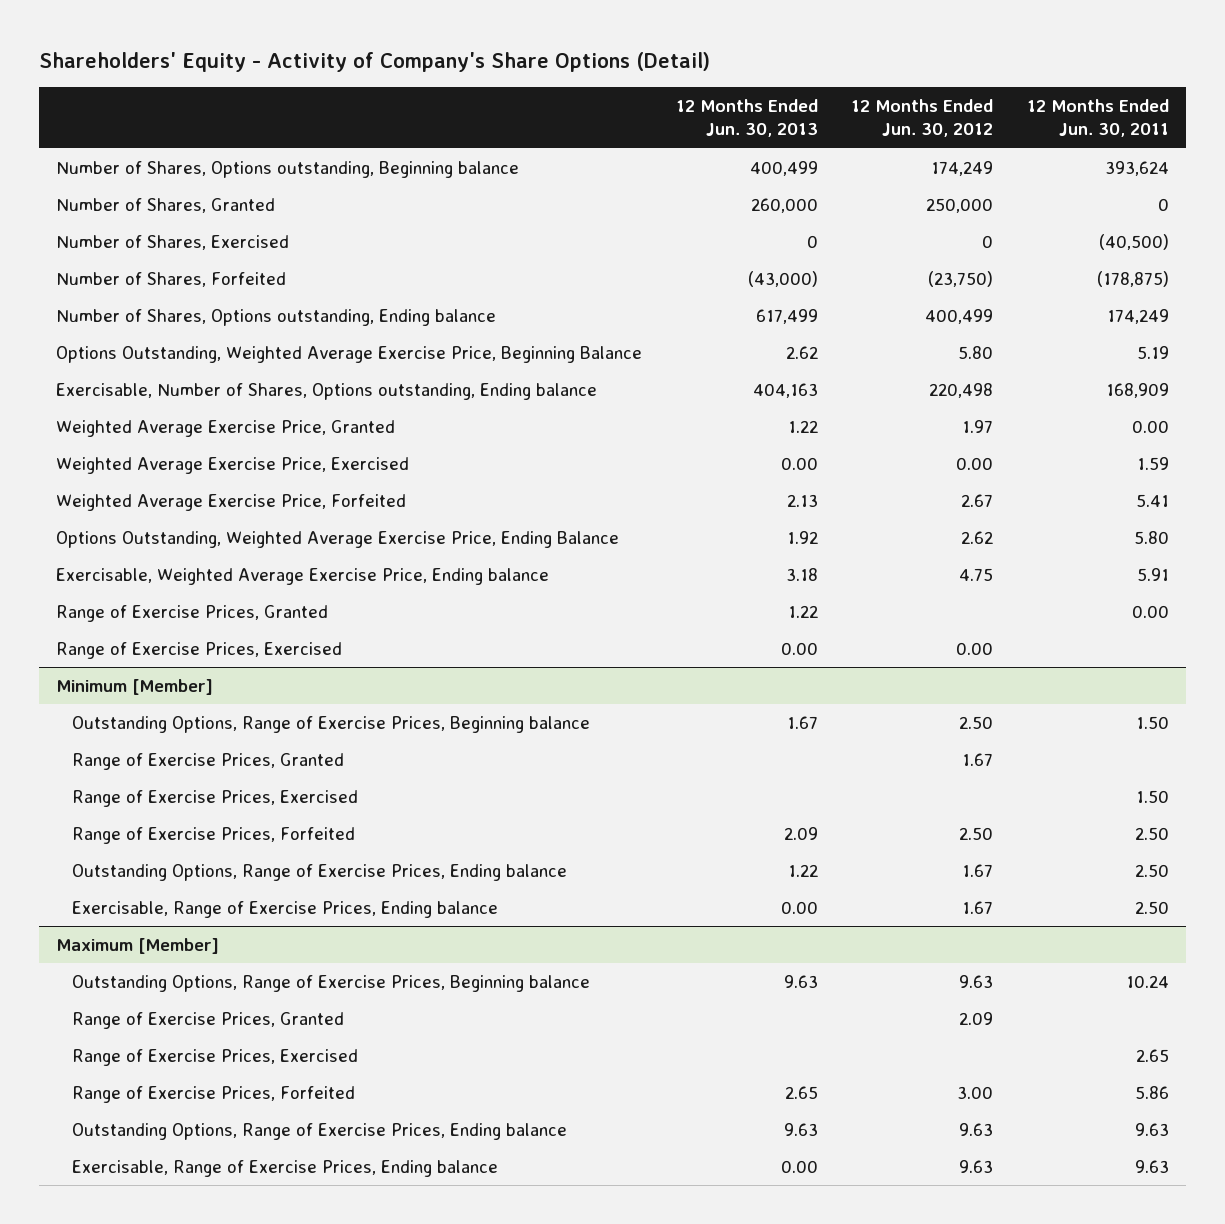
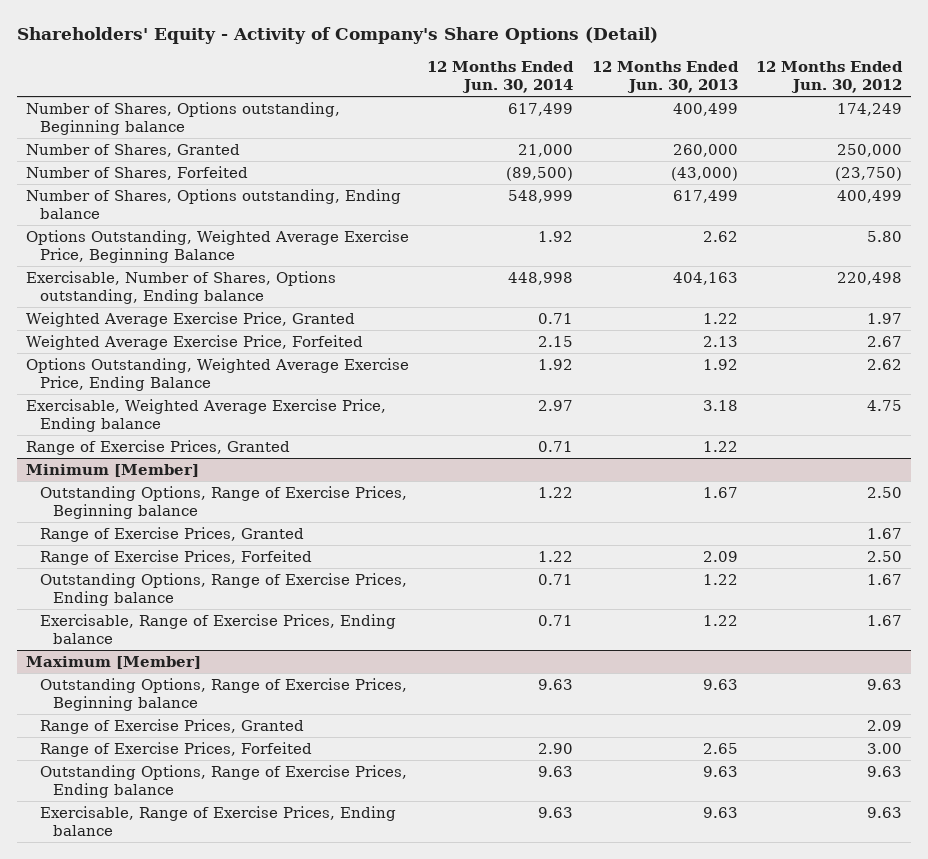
[1027,98,1170,138] 12 Months Ended Jun. 30, 2011 -> none
none -> [427,60,575,94] 12 Months Ended Jun. 30, 2014
[55,235,289,251] Number of Shares, Exercised -> none
[55,457,409,475] Weighted Average Exercise Price, Exercised -> none
[55,642,342,660] Range of Exercise Prices, Exercised -> none
[72,790,359,808] Range of Exercise Prices, Exercised -> none
[780,901,818,915] 0.00 -> [702,614,738,626] 1.22
[72,1049,359,1067] Range of Exercise Prices, Exercised -> none
[780,1160,818,1174] 0.00 -> [702,806,738,818] 9.63

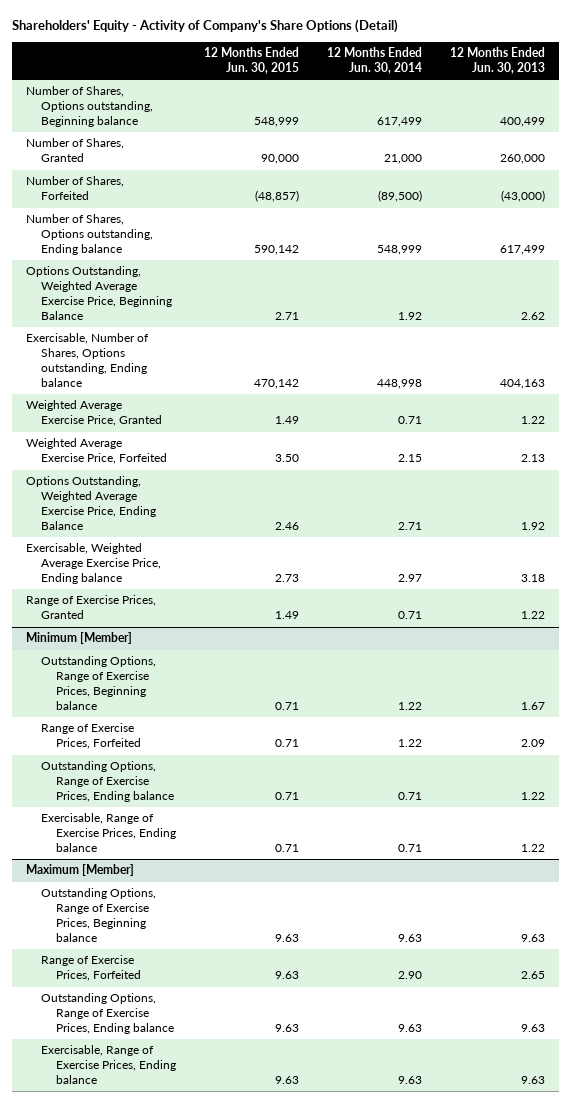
[755,60,903,94] 12 Months Ended Jun. 30, 2012 -> none
none -> [203,47,299,75] 12 Months Ended Jun. 30, 2015
[538,358,574,370] 1.92 -> [397,522,422,531] 2.71
[39,526,304,542] Range of Exercise Prices, Granted -> none
[39,718,304,734] Range of Exercise Prices, Granted -> none

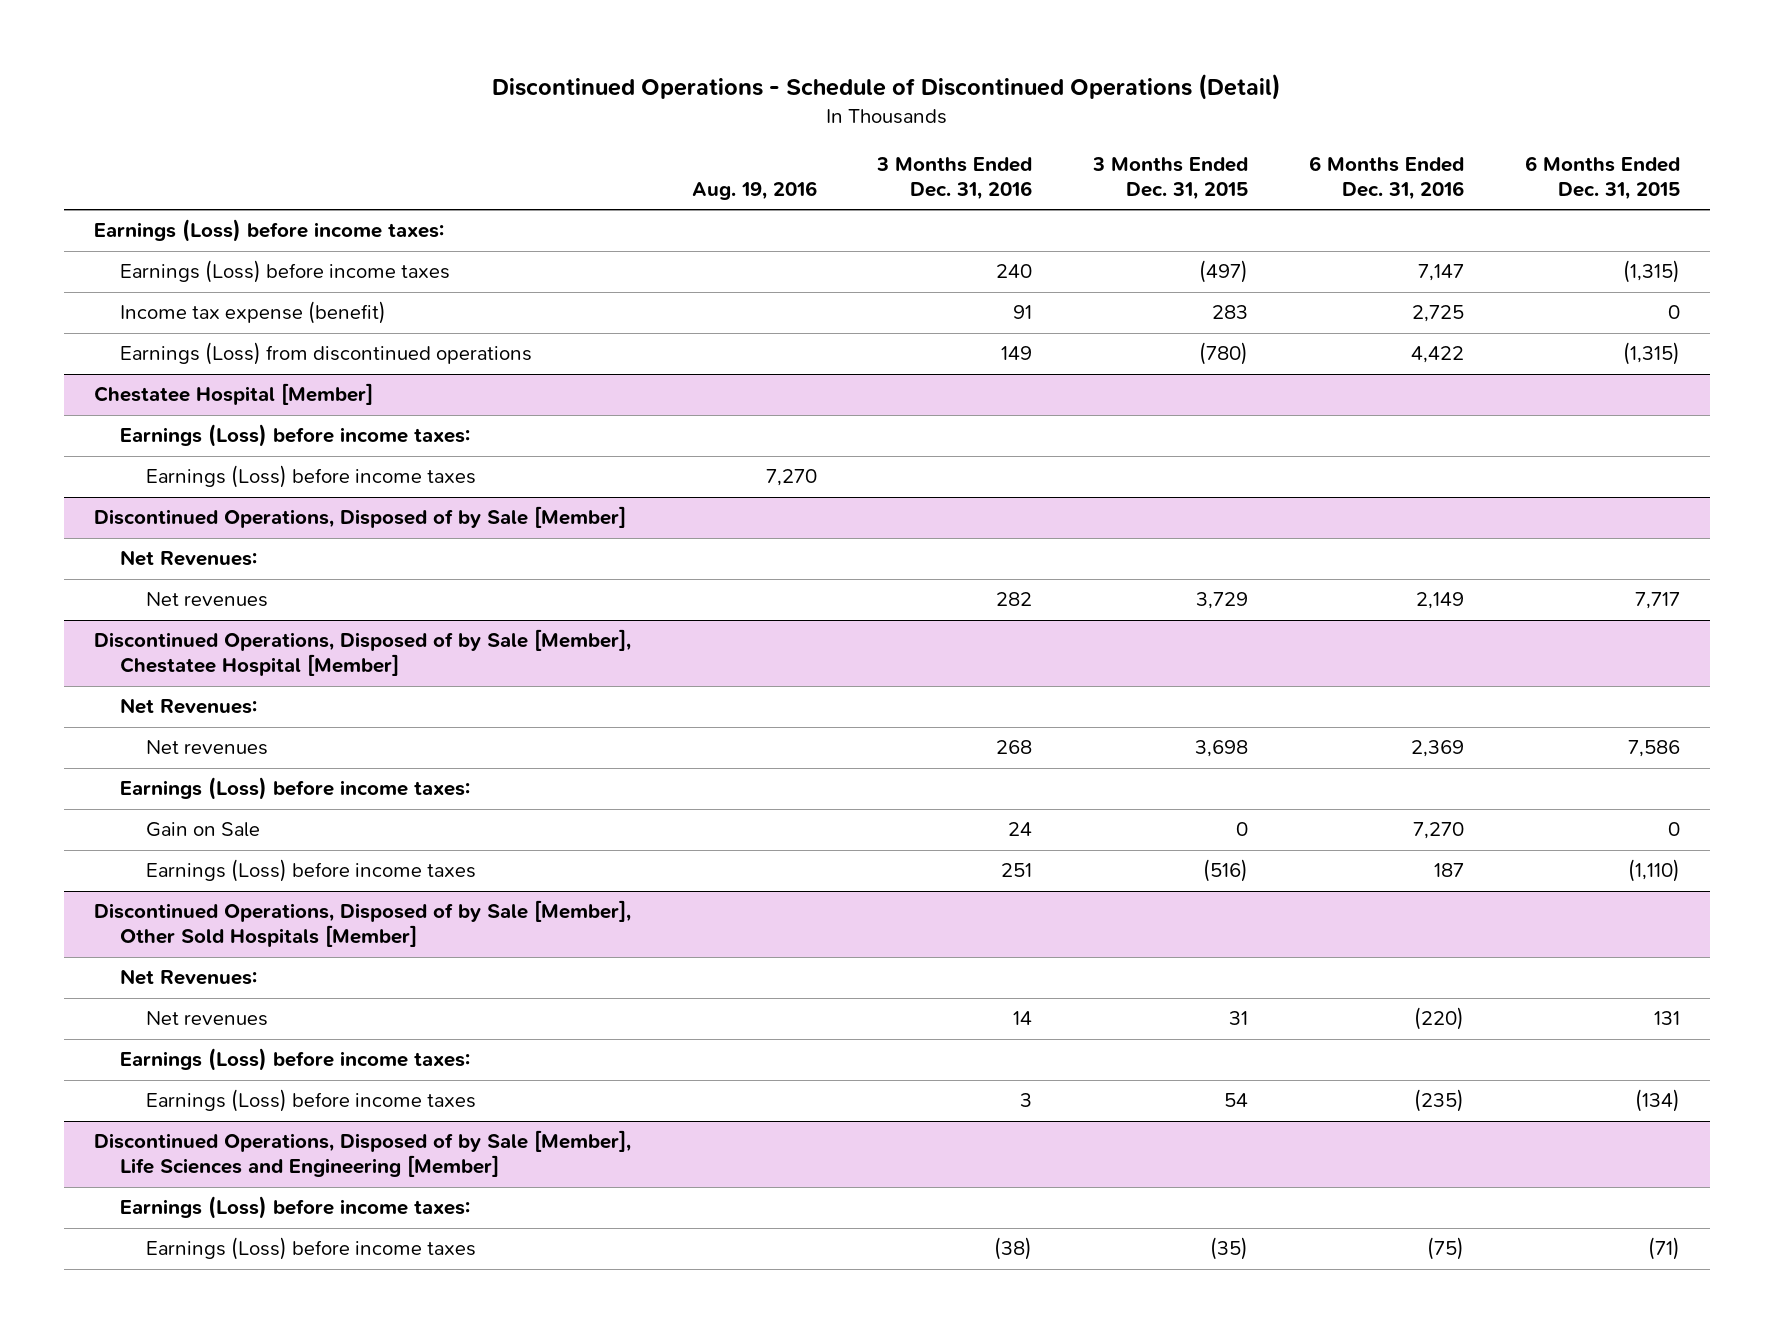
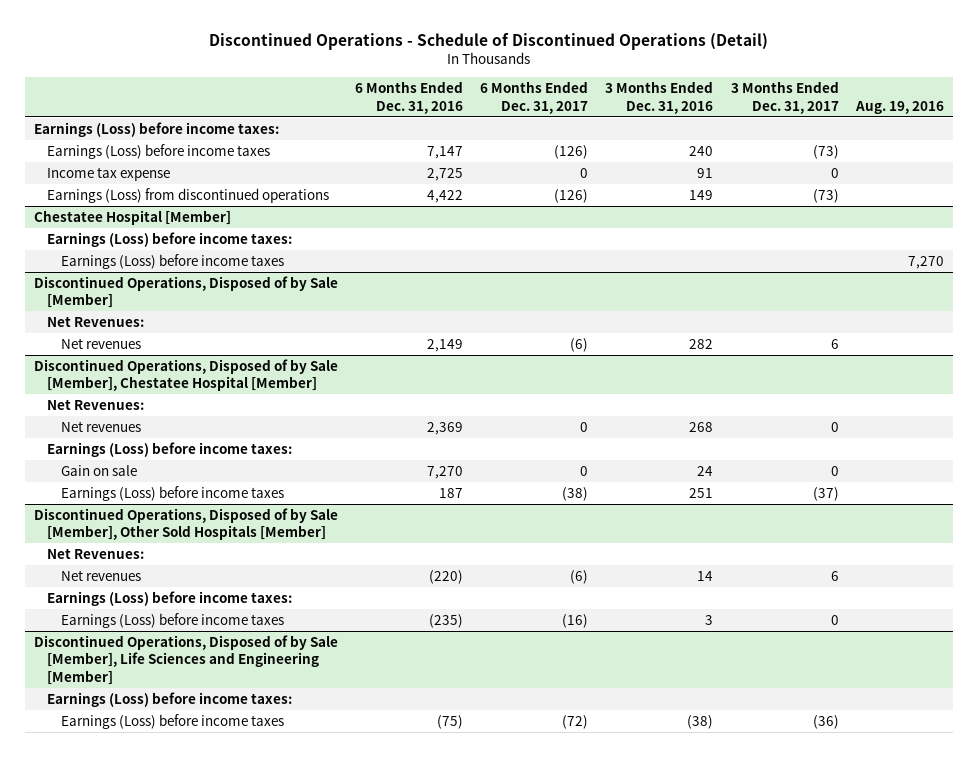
[1092,156,1249,200] 3 Months Ended Dec. 31, 2015 -> none
[1524,155,1680,200] 6 Months Ended Dec. 31, 2015 -> none
none -> [480,81,589,114] 6 Months Ended Dec. 31, 2017
none -> [730,81,839,114] 3 Months Ended Dec. 31, 2017
[120,301,387,325] Income tax expense (benefit) -> [47,166,171,181] Income tax expense
[146,822,261,838] Gain on Sale -> [61,464,138,476] Gain on sale

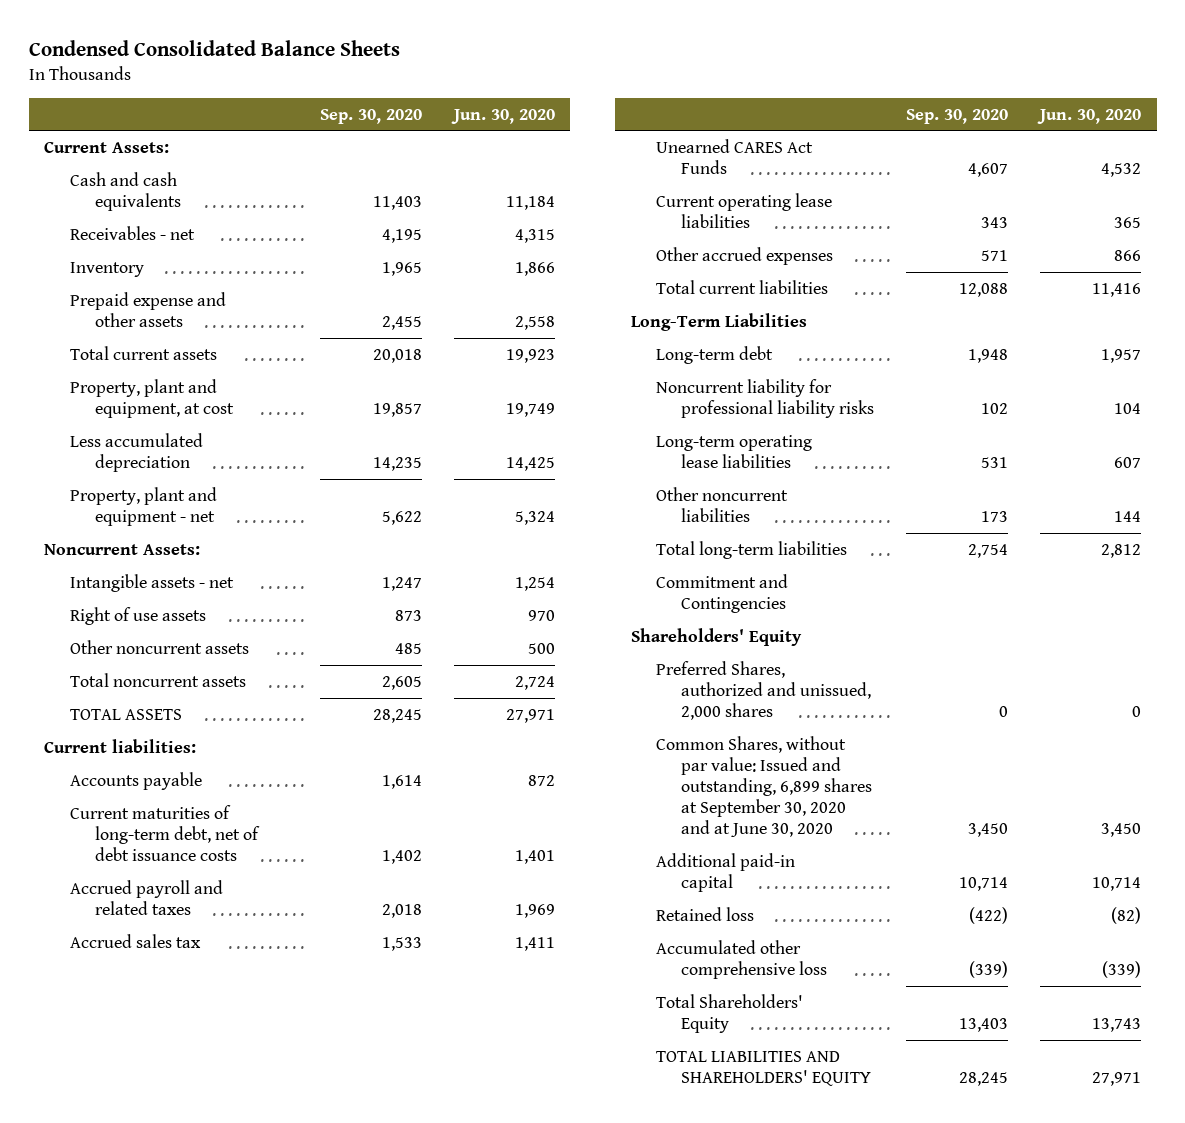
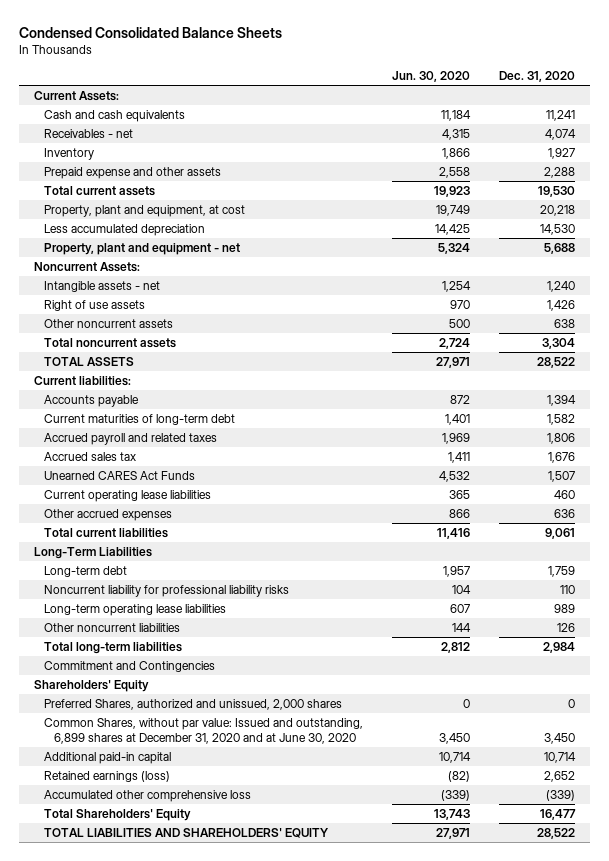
[319,108,422,124] Sep. 30, 2020 -> none
none -> [499,71,576,83] Dec. 31, 2020
[69,804,261,862] Current maturities of long-term debt, net of debt issuance costs -> [43,413,235,425] Current maturities of long-term debt
[655,735,873,838] Common Shares, without par value: Issued and outstanding, 6,899 shares at September 30, 2020 and at June 30, 2020 -> [43,717,363,744] Common Shares, without par value: Issued and outstanding, 6,899 shares at December 31, 2020 and at June 30, 2020
[655,906,754,921] Retained loss -> [43,770,170,782] Retained earnings (loss)

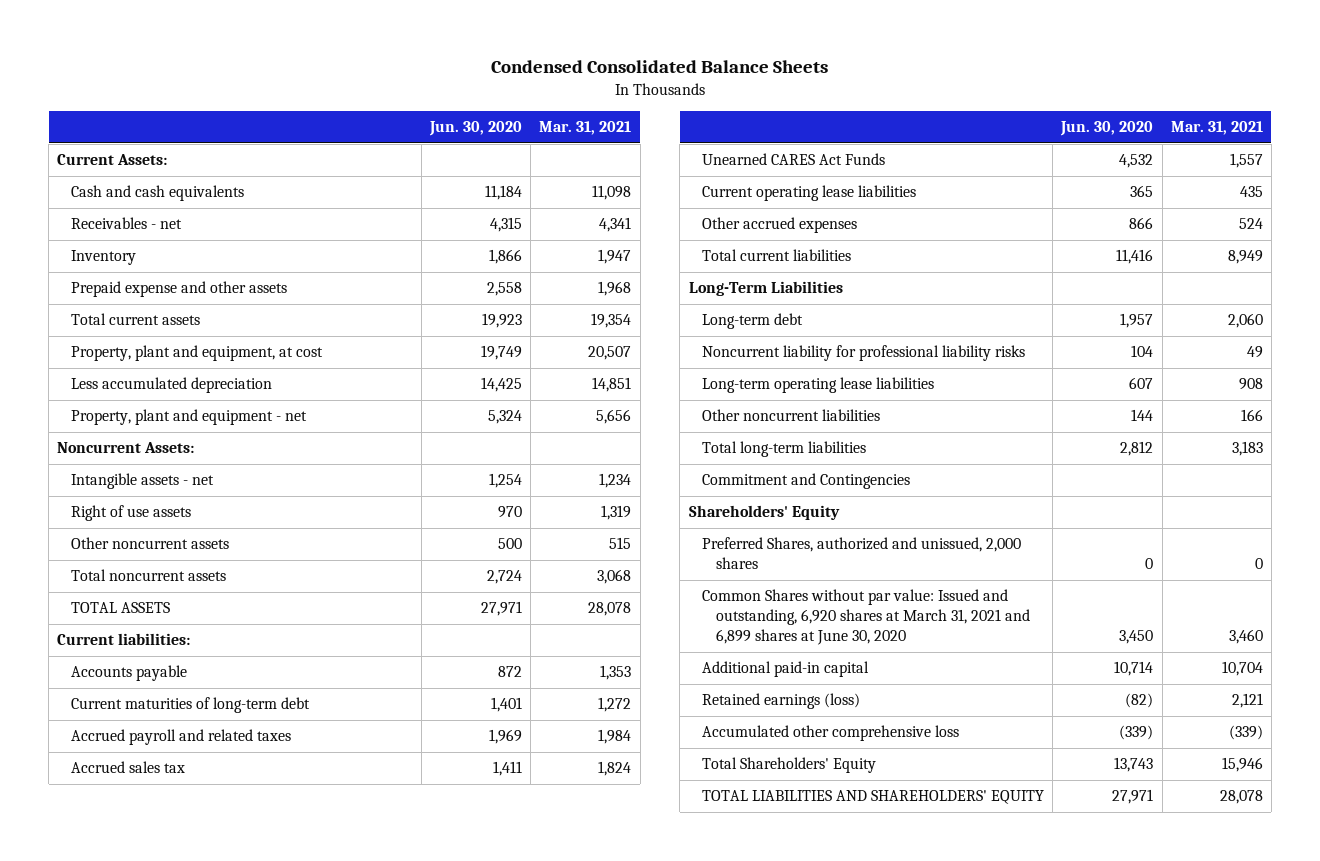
[499,71,576,83] Dec. 31, 2020 -> none
none -> [539,121,632,136] Mar. 31, 2021
[43,717,363,744] Common Shares, without par value: Issued and outstanding, 6,899 shares at December 31, 2020 and at June 30, 2020 -> [702,589,1030,646] Common Shares without par value: Issued and outstanding, 6,920 shares at March 31, 2021 and 6,899 shares at June 30, 2020

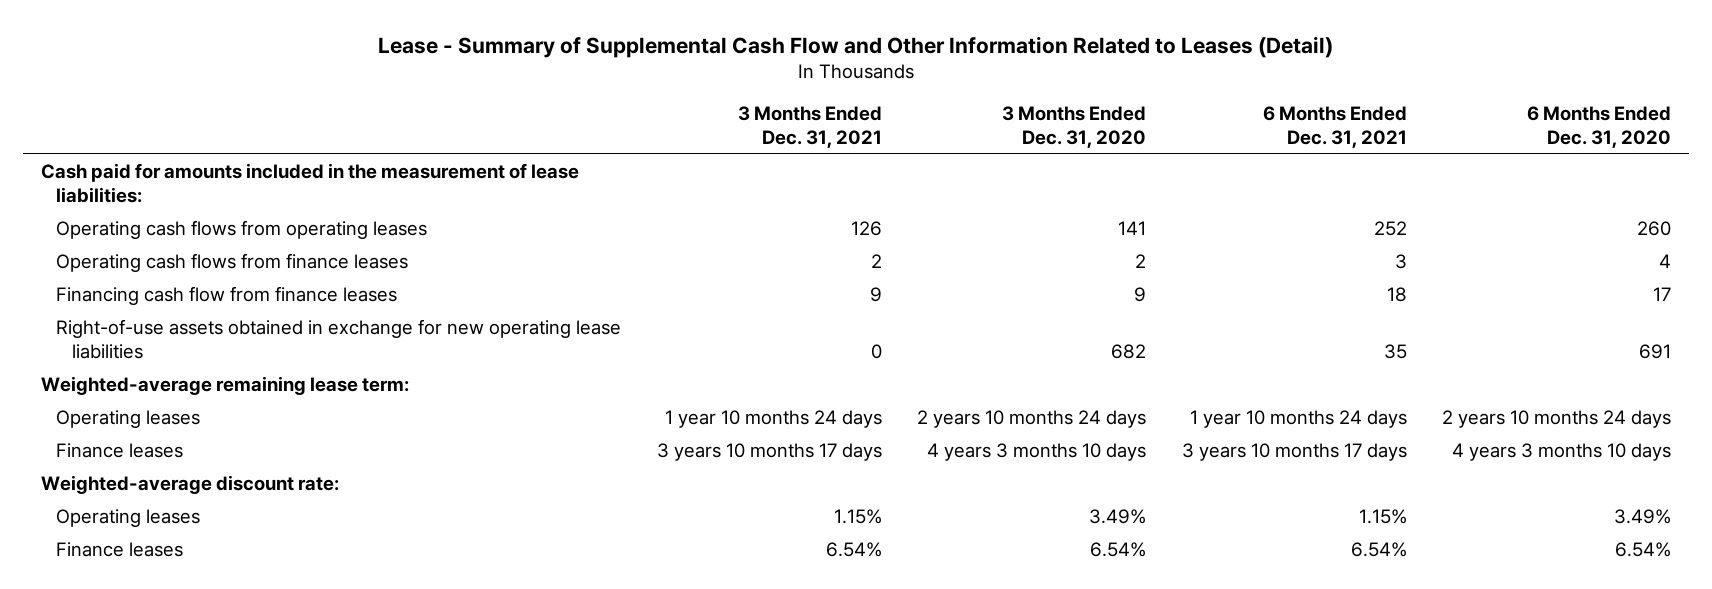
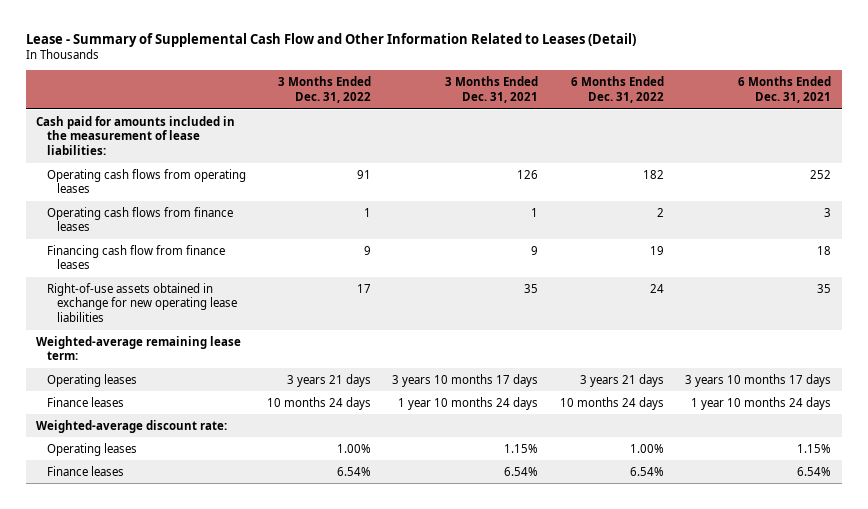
[1002,106,1147,149] 3 Months Ended Dec. 31, 2020 -> none
[1527,106,1672,149] 6 Months Ended Dec. 31, 2020 -> none
none -> [278,76,372,103] 3 Months Ended Dec. 31, 2022
none -> [570,76,664,103] 6 Months Ended Dec. 31, 2022
[870,254,882,269] 2 -> [531,207,539,217] 1
[870,344,882,360] 0 -> [524,283,539,293] 35
[664,410,882,429] 1 year 10 months 24 days -> [392,373,539,387] 3 years 10 months 17 days
[1189,410,1407,429] 1 year 10 months 24 days -> [685,373,832,387] 3 years 10 months 17 days
[656,443,882,462] 3 years 10 months 17 days -> [398,396,539,410] 1 year 10 months 24 days
[1181,443,1407,462] 3 years 10 months 17 days -> [691,396,832,410] 1 year 10 months 24 days

